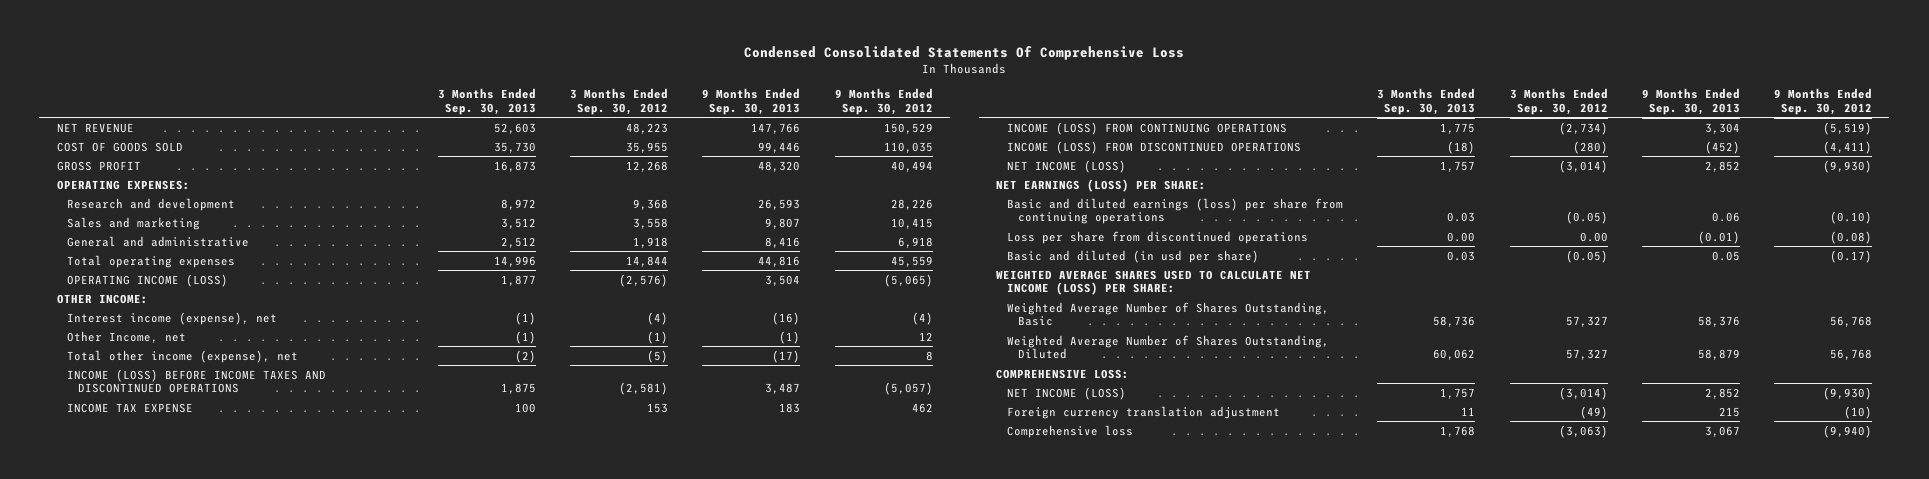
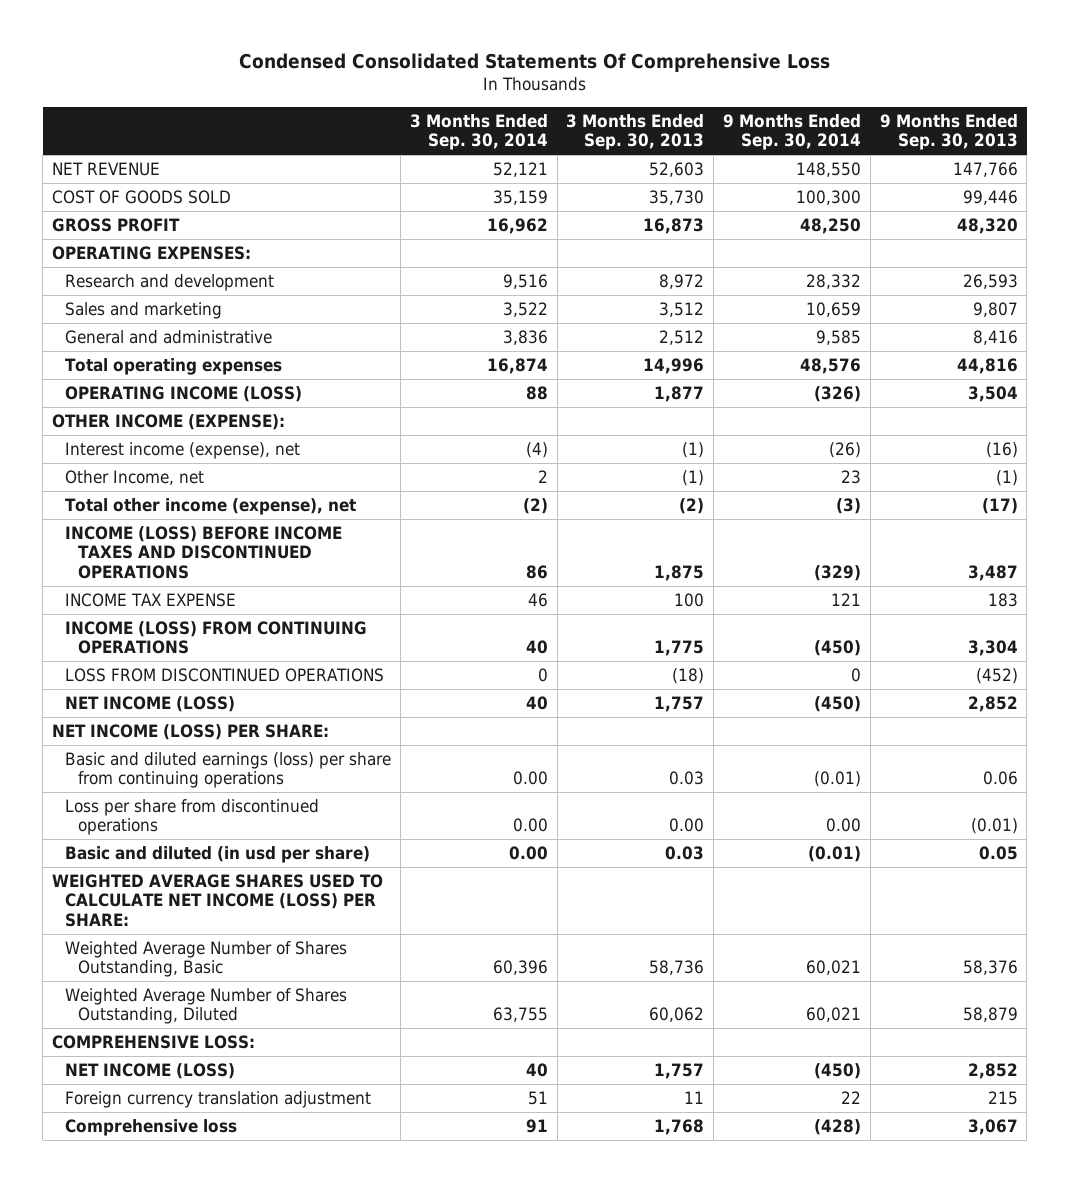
[570,88,669,115] 3 Months Ended Sep. 30, 2012 -> none
[834,88,933,115] 9 Months Ended Sep. 30, 2012 -> none
none -> [409,113,548,151] 3 Months Ended Sep. 30, 2014
none -> [723,113,862,151] 9 Months Ended Sep. 30, 2014
[56,293,148,304] OTHER INCOME: -> [51,414,285,431] OTHER INCOME (EXPENSE):
[1006,140,1301,154] INCOME (LOSS) FROM DISCONTINUED OPERATIONS -> [65,668,385,683] LOSS FROM DISCONTINUED OPERATIONS
[996,178,1207,192] NET EARNINGS (LOSS) PER SHARE: -> [51,724,329,741] NET INCOME (LOSS) PER SHARE:

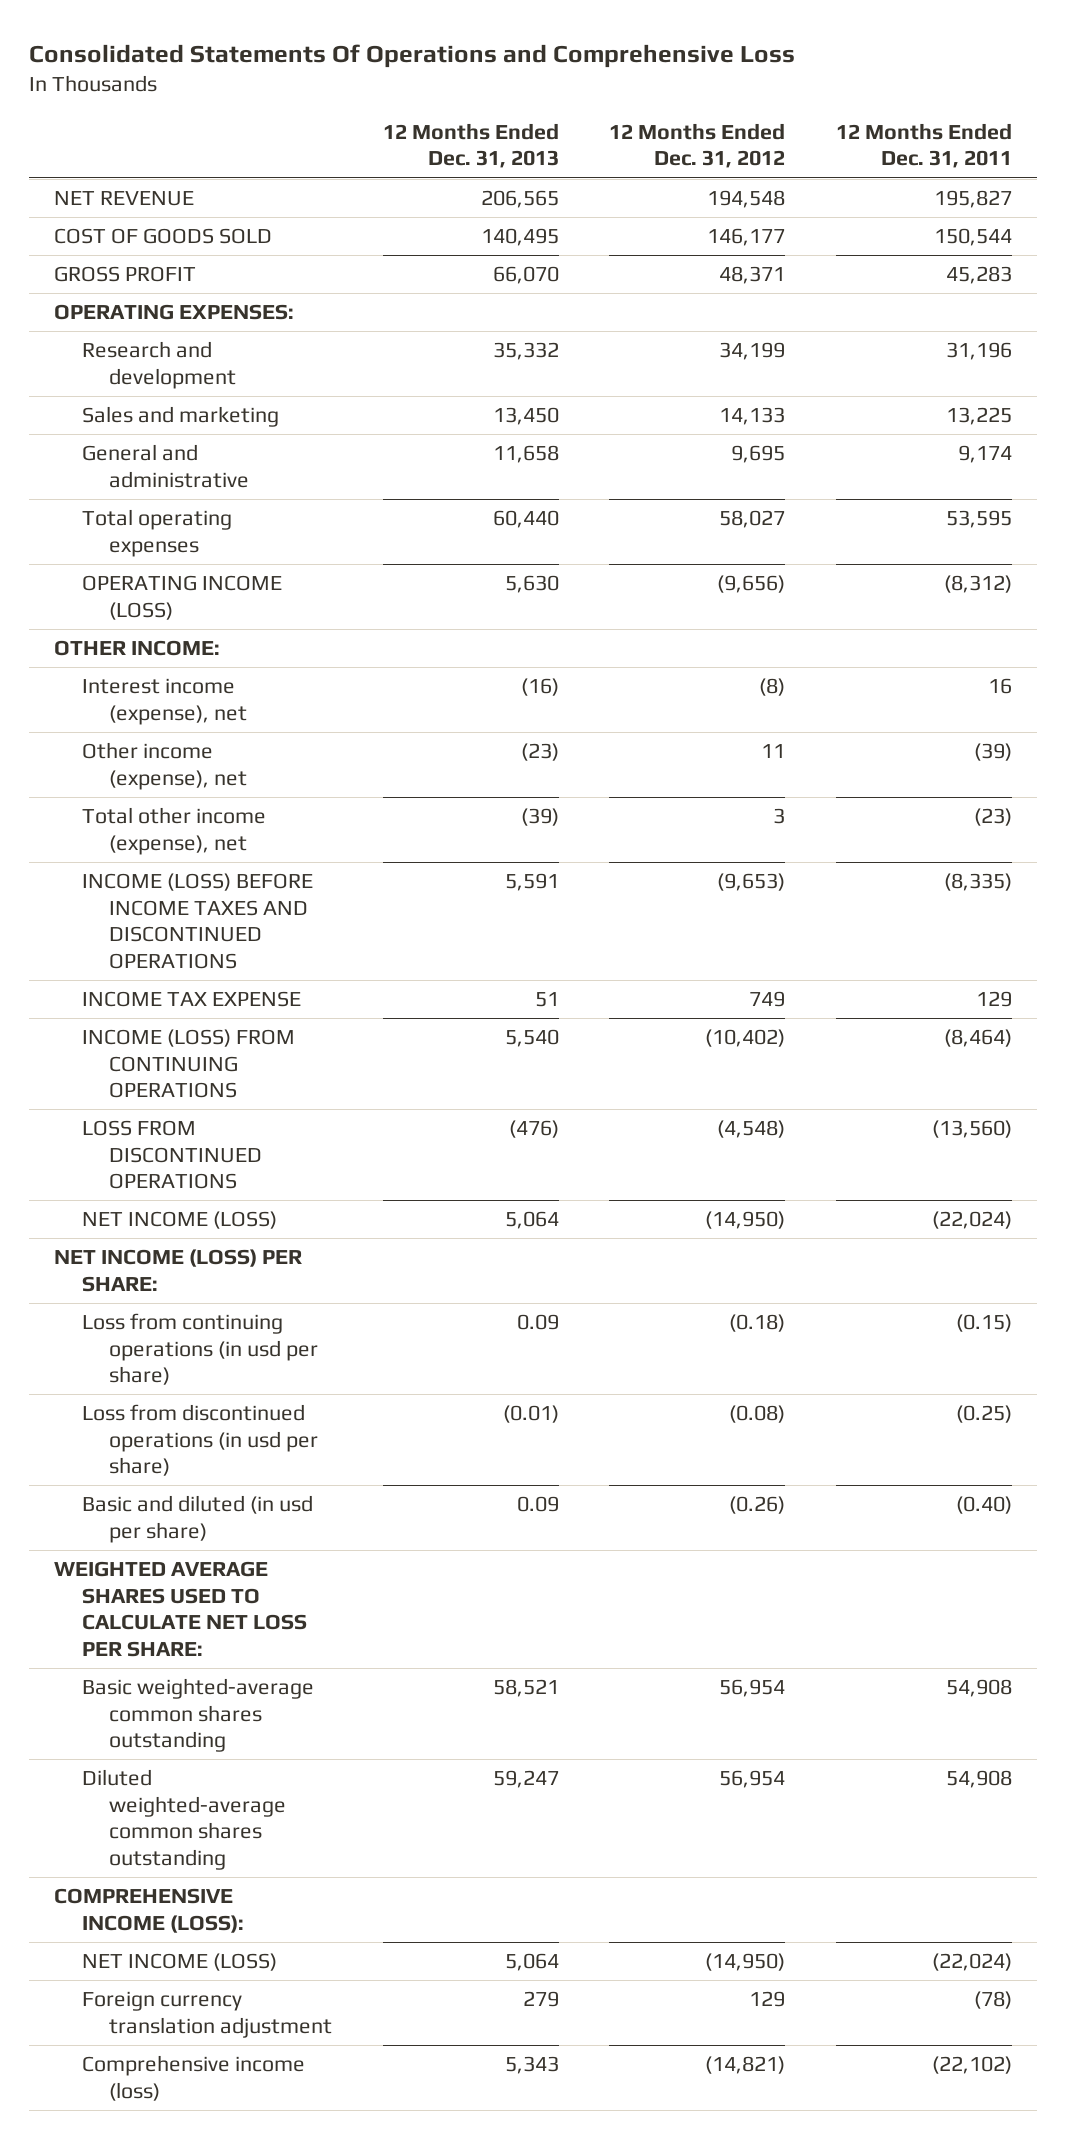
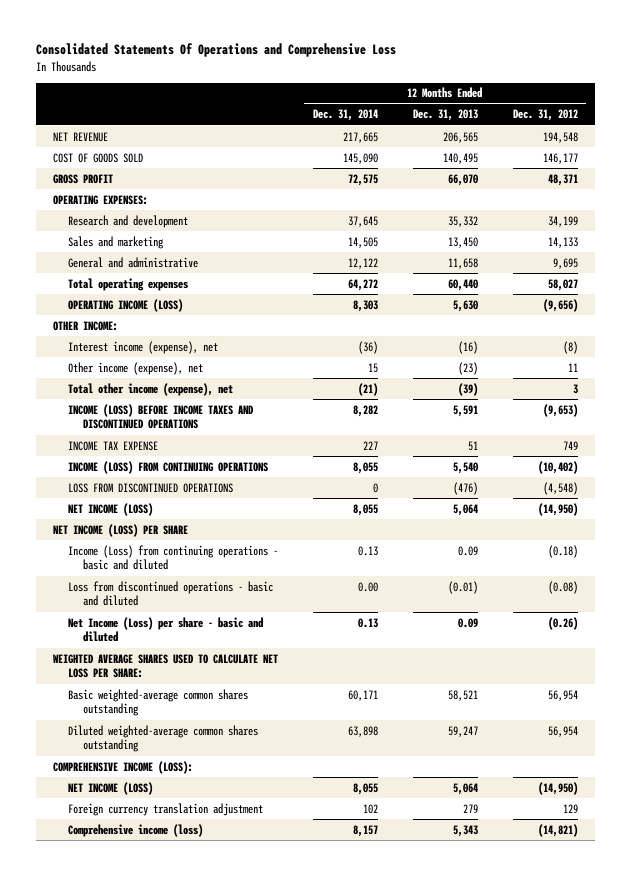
[836,123,1013,169] 12 Months Ended Dec. 31, 2011 -> none
none -> [313,109,379,122] Dec. 31, 2014
[54,1249,303,1292] NET INCOME (LOSS) PER SHARE: -> [53,523,189,537] NET INCOME (LOSS) PER SHARE
[81,1313,319,1386] Loss from continuing operations (in usd per share) -> [68,544,279,571] Income (Loss) from continuing operations - basic and diluted
[81,1404,319,1477] Loss from discontinued operations (in usd per share) -> [68,580,274,607] Loss from discontinued operations - basic and diluted
[81,1495,313,1543] Basic and diluted (in usd per share) -> [68,616,264,643] Net Income (Loss) per share - basic and diluted

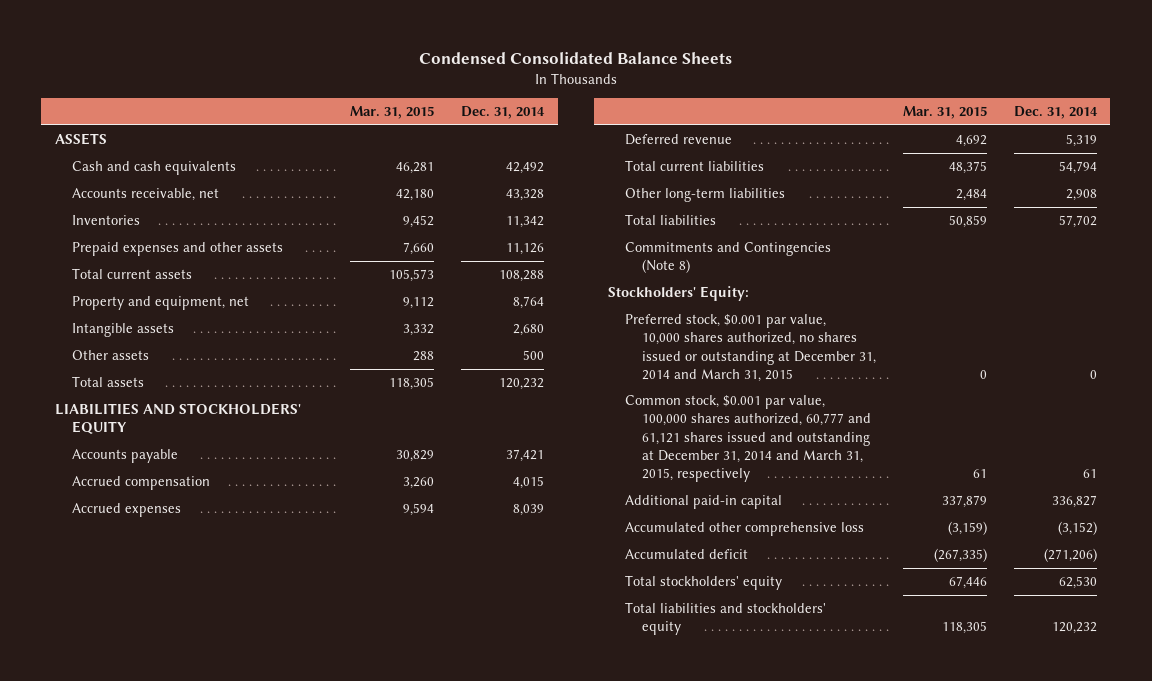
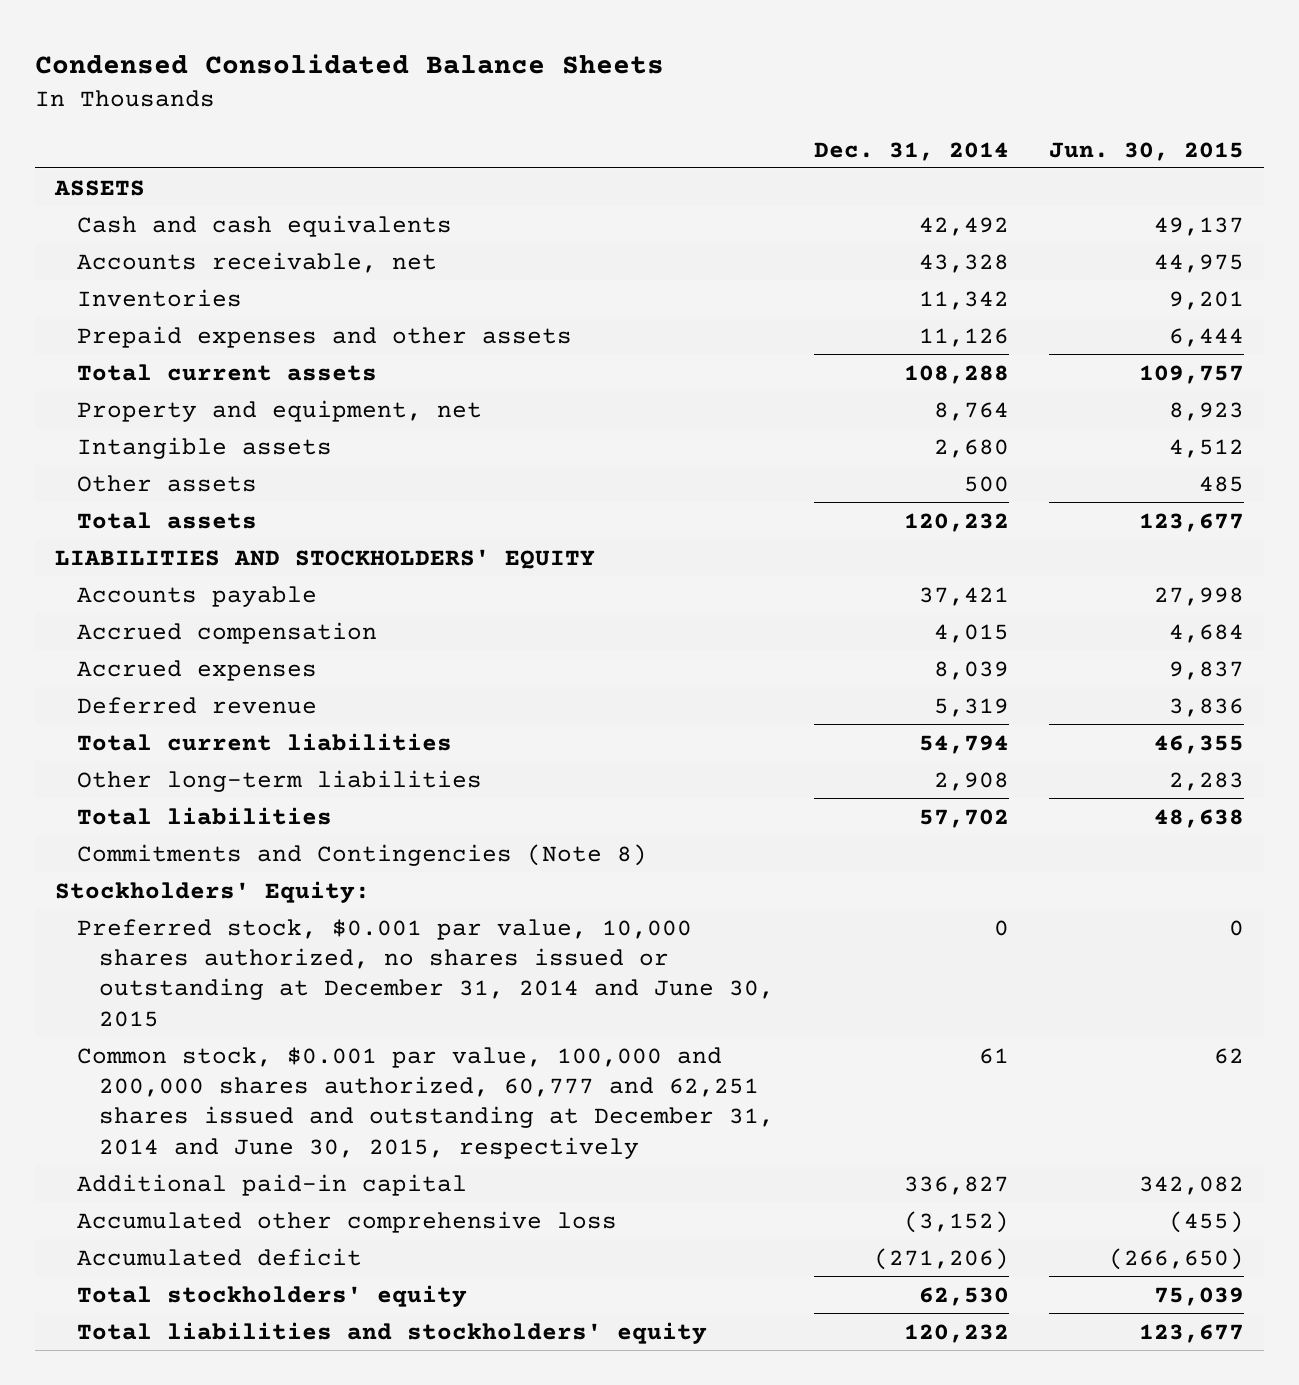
[349,106,434,120] Mar. 31, 2015 -> none
none -> [1048,141,1244,161] Jun. 30, 2015
[624,314,876,382] Preferred stock, $0.001 par value, 10,000 shares authorized, no shares issued or outstanding at December 31, 2014 and March 31, 2015 -> [77,918,775,1027] Preferred stock, $0.001 par value, 10,000 shares authorized, no shares issued or outstanding at December 31, 2014 and June 30, 2015
[624,395,871,483] Common stock, $0.001 par value, 100,000 shares authorized, 60,777 and 61,121 shares issued and outstanding at December 31, 2014 and March 31, 2015, respectively -> [77,1046,775,1159] Common stock, $0.001 par value, 100,000 and 200,000 shares authorized, 60,777 and 62,251 shares issued and outstanding at December 31, 2014 and June 30, 2015, respectively

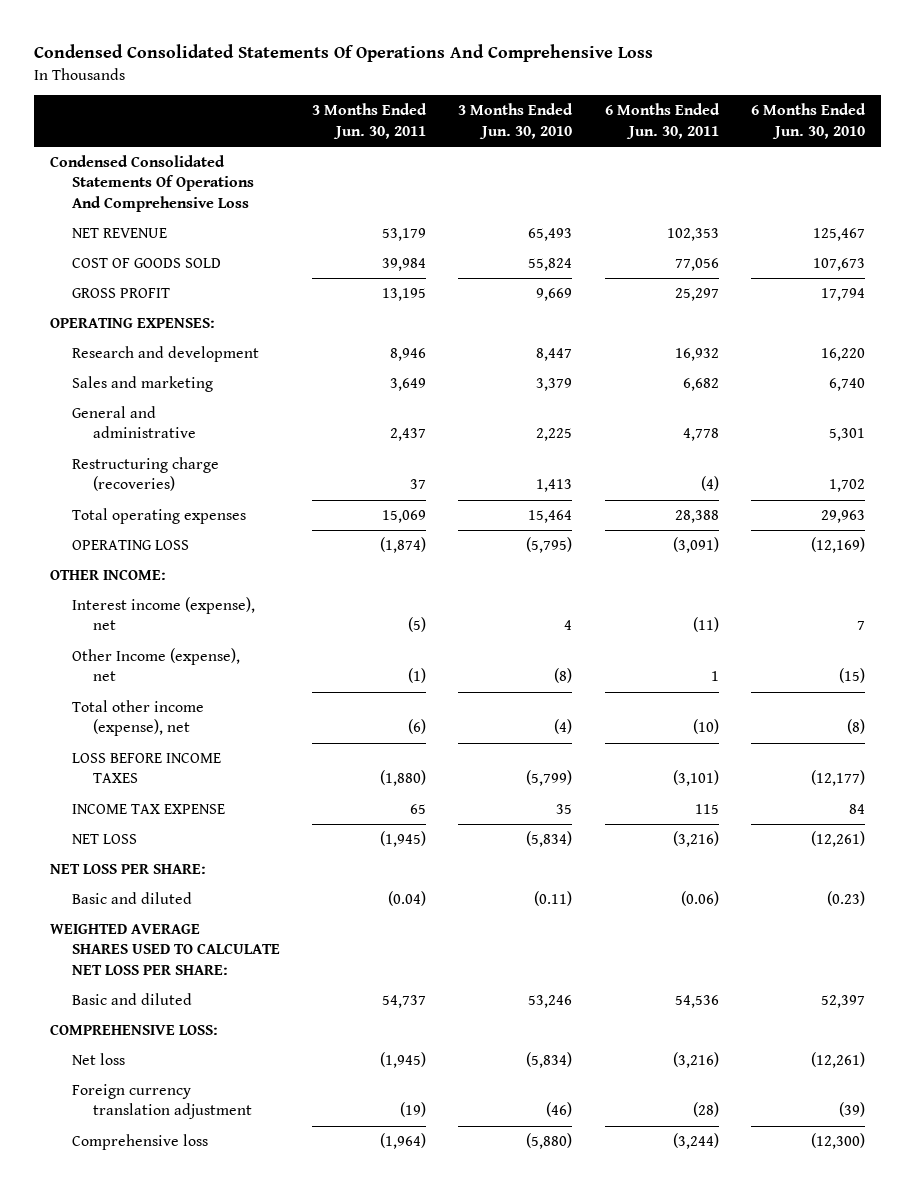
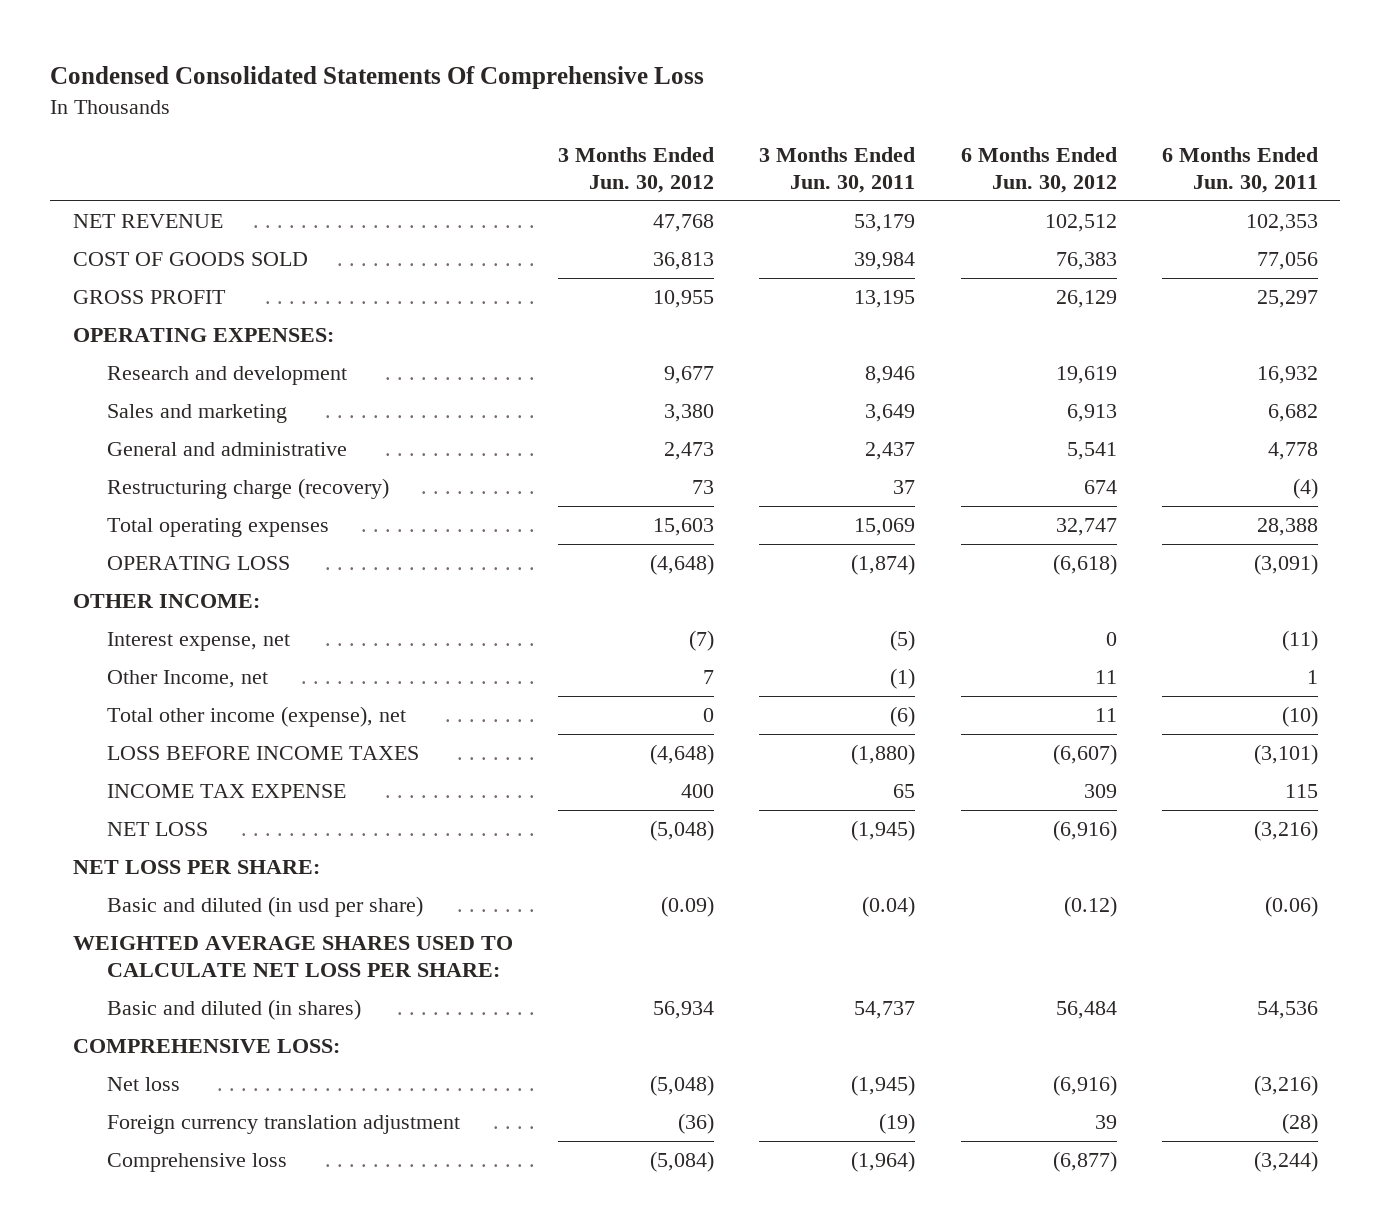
[33,44,653,63] Condensed Consolidated Statements Of Operations And Comprehensive Loss -> [50,66,705,90] Condensed Consolidated Statements Of Comprehensive Loss
[458,103,574,139] 3 Months Ended Jun. 30, 2010 -> none
[751,103,867,139] 6 Months Ended Jun. 30, 2010 -> none
none -> [558,146,715,193] 3 Months Ended Jun. 30, 2012
none -> [960,146,1117,193] 6 Months Ended Jun. 30, 2012
[50,155,254,212] Condensed Consolidated Statements Of Operations And Comprehensive Loss -> none
[71,457,219,492] Restructuring charge (recoveries) -> [107,477,390,499] Restructuring charge (recovery)
[71,597,255,631] Interest income (expense), net -> [107,631,291,651] Interest expense, net
[71,648,240,682] Other Income (expense), net -> [107,669,269,688] Other Income, net
[71,892,192,905] Basic and diluted -> none
none -> [107,895,424,917] Basic and diluted (in usd per share)
[71,993,192,1006] Basic and diluted -> [107,998,362,1020] Basic and diluted (in shares)

